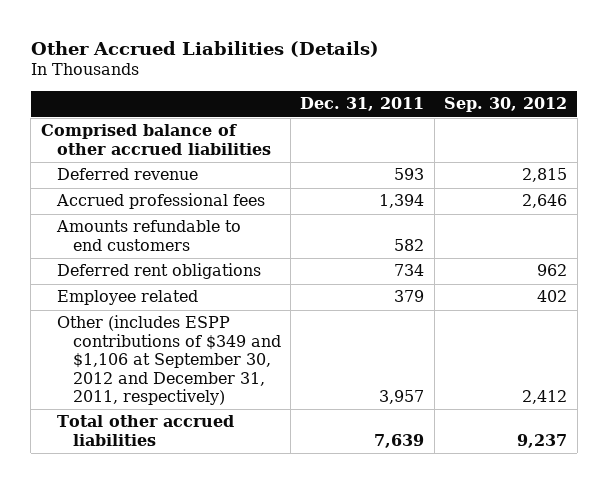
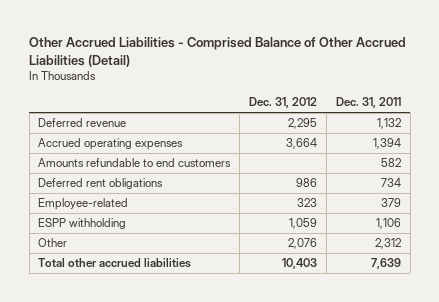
[30,40,379,57] Other Accrued Liabilities (Details) -> [29,37,407,67] Other Accrued Liabilities - Comprised Balance of Other Accrued Liabilities (Detail)
[444,97,568,113] Sep. 30, 2012 -> none
none -> [249,97,318,109] Dec. 31, 2012
[40,124,271,155] Comprised balance of other accrued liabilities -> none
[394,168,425,181] 593 -> [376,118,401,130] 1,132
[55,193,265,210] Accrued professional fees -> [38,138,184,151] Accrued operating expenses
[56,315,281,406] Other (includes ESPP contributions of $349 and $1,106 at September 30, 2012 and December 31, 2011, respectively) -> none
[56,290,198,306] Employee related -> [38,198,129,211] Employee-related
none -> [38,218,127,230] ESPP withholding
none -> [38,238,68,248] Other

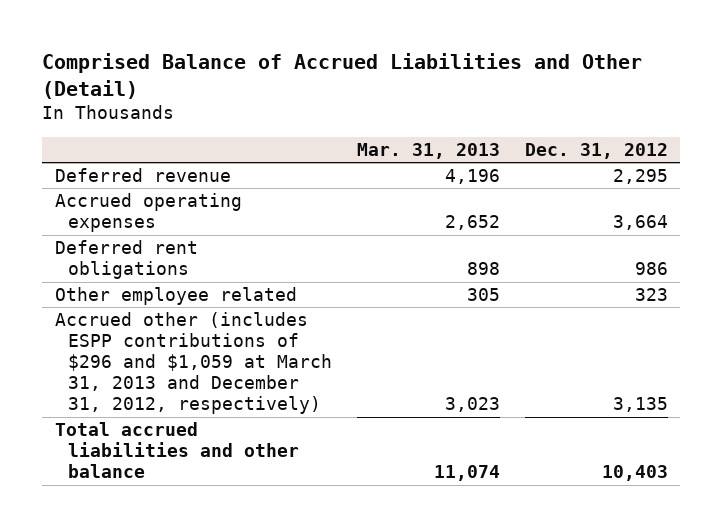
[29,37,407,67] Other Accrued Liabilities - Comprised Balance of Other Accrued Liabilities (Detail) -> [42,53,643,99] Comprised Balance of Accrued Liabilities and Other (Detail)
[335,97,401,109] Dec. 31, 2011 -> none
none -> [356,142,500,159] Mar. 31, 2013
[38,158,232,168] Amounts refundable to end customers -> none
[38,218,127,230] ESPP withholding -> none
[38,238,68,248] Other -> none
[38,198,129,211] Employee-related -> [54,287,297,306] Other employee related
none -> [54,312,332,415] Accrued other (includes ESPP contributions of $296 and $1,059 at March 31, 2013 and December 31, 2012, respectively)
[38,258,192,269] Total other accrued liabilities -> [54,422,299,479] Total accrued liabilities and other balance

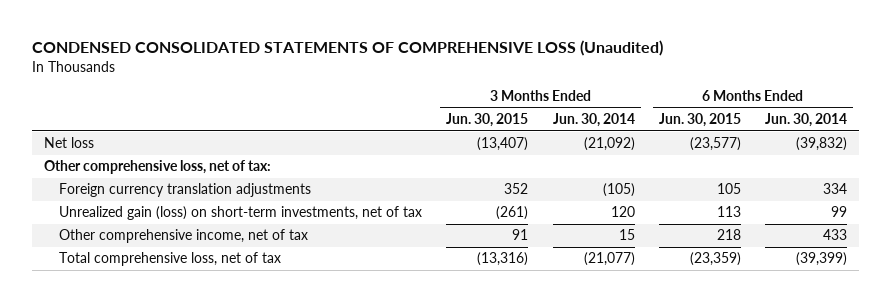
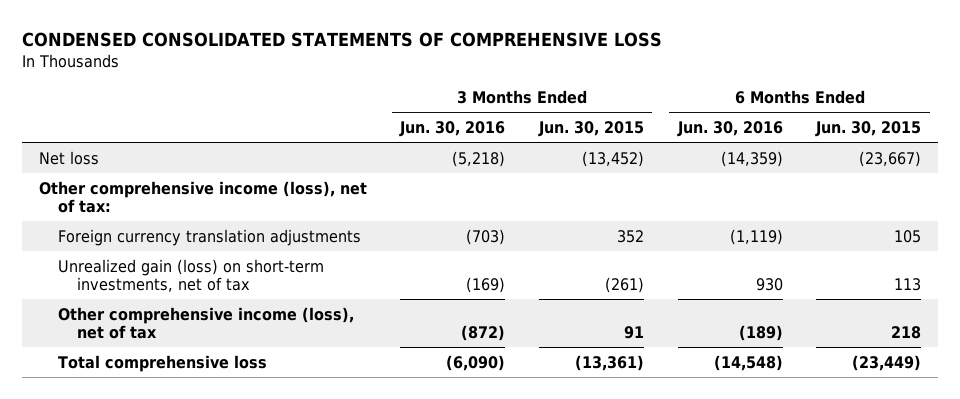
[32,40,664,57] CONDENSED CONSOLIDATED STATEMENTS OF COMPREHENSIVE LOSS (Unaudited) -> [21,31,662,47] CONDENSED CONSOLIDATED STATEMENTS OF COMPREHENSIVE LOSS
[552,113,635,128] Jun. 30, 2014 -> none
[764,113,847,128] Jun. 30, 2014 -> none
none -> [399,121,506,138] Jun. 30, 2016
none -> [676,121,783,138] Jun. 30, 2016
[477,137,529,152] (13,407) -> [582,150,645,167] (13,452)
[689,137,741,152] (23,577) -> [859,150,922,167] (23,667)
[44,160,272,175] Other comprehensive loss, net of tax: -> [38,180,367,213] Other comprehensive income (loss), net of tax:
[59,229,309,244] Other comprehensive income, net of tax -> [57,306,354,339] Other comprehensive income (loss), net of tax
[59,252,282,267] Total comprehensive loss, net of tax -> [57,354,267,372] Total comprehensive loss
[477,252,529,267] (13,316) -> [575,354,645,371] (13,361)
[689,252,741,267] (23,359) -> [852,354,922,371] (23,449)

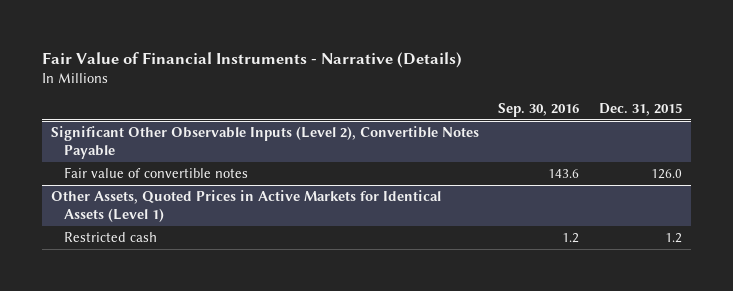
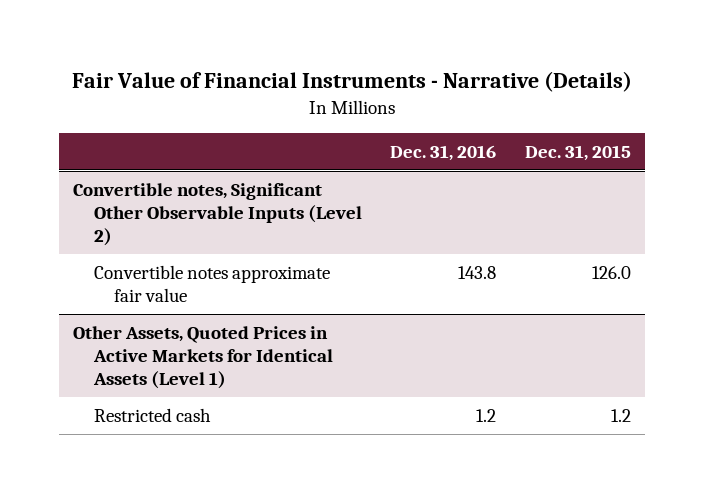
[498,103,580,118] Sep. 30, 2016 -> none
none -> [390,144,497,161] Dec. 31, 2016
[51,125,480,159] Significant Other Observable Inputs (Level 2), Convertible Notes Payable -> [73,182,362,246] Convertible notes, Significant Other Observable Inputs (Level 2)
[64,166,249,178] Fair value of convertible notes -> [93,264,330,302] Convertible notes approximate fair value

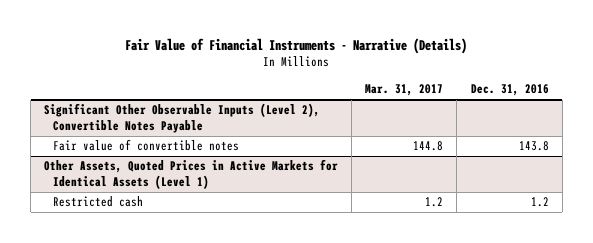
[524,144,631,161] Dec. 31, 2015 -> none
none -> [365,84,444,97] Mar. 31, 2017
[73,182,362,246] Convertible notes, Significant Other Observable Inputs (Level 2) -> [44,103,321,134] Significant Other Observable Inputs (Level 2), Convertible Notes Payable
[93,264,330,302] Convertible notes approximate fair value -> [53,139,240,152] Fair value of convertible notes

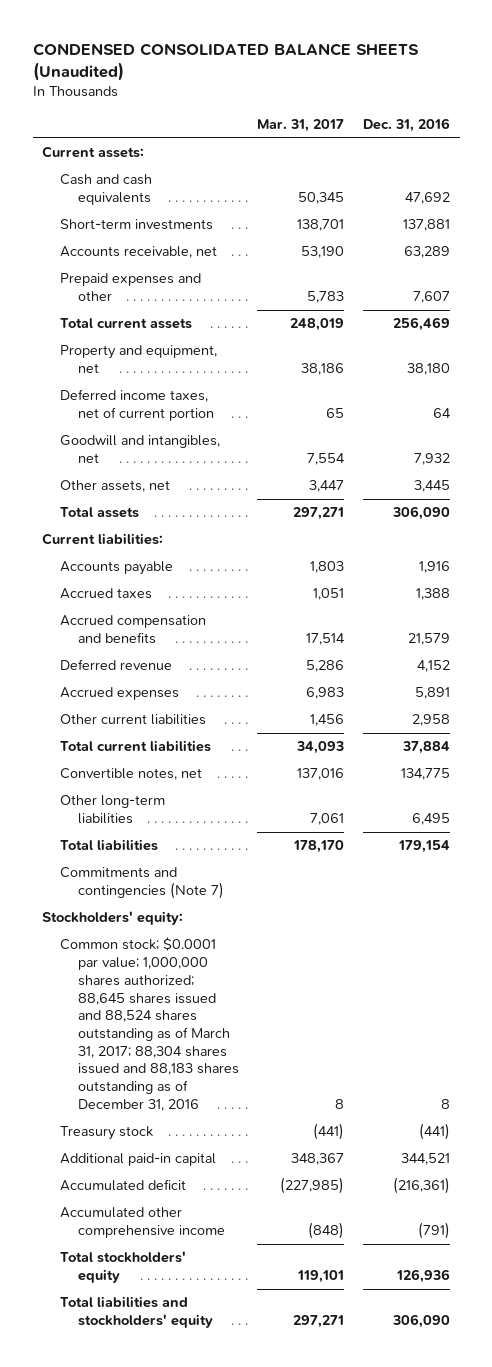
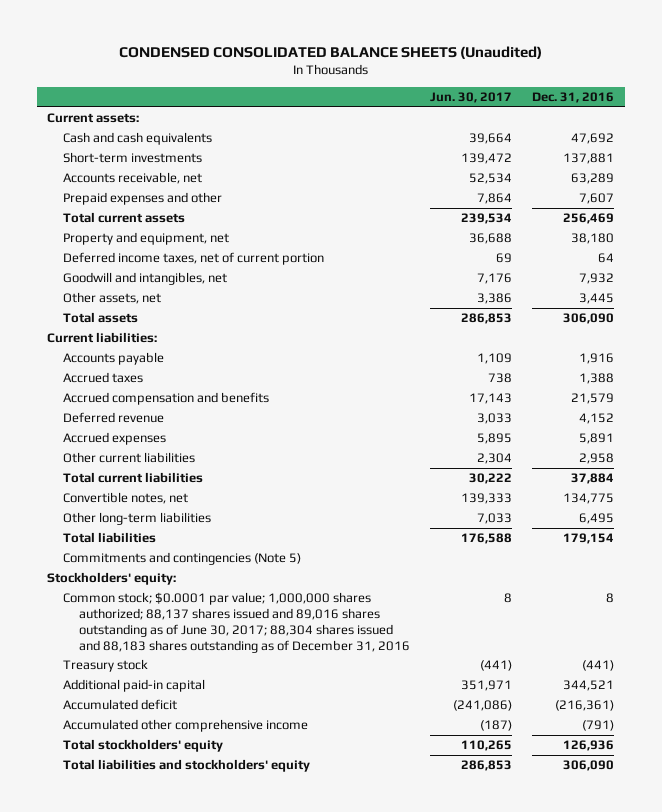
[257,118,345,132] Mar. 31, 2017 -> none
none -> [430,92,513,104] Jun. 30, 2017
[59,867,224,900] Commitments and contingencies (Note 7) -> [63,551,302,565] Commitments and contingencies (Note 5)
[59,937,239,1111] Common stock; $0.0001 par value; 1,000,000 shares authorized; 88,645 shares issued and 88,524 shares outstanding as of March 31, 2017; 88,304 shares issued and 88,183 shares outstanding as of December 31, 2016 -> [63,591,411,653] Common stock; $0.0001 par value; 1,000,000 shares authorized; 88,137 shares issued and 89,016 shares outstanding as of June 30, 2017; 88,304 shares issued and 88,183 shares outstanding as of December 31, 2016

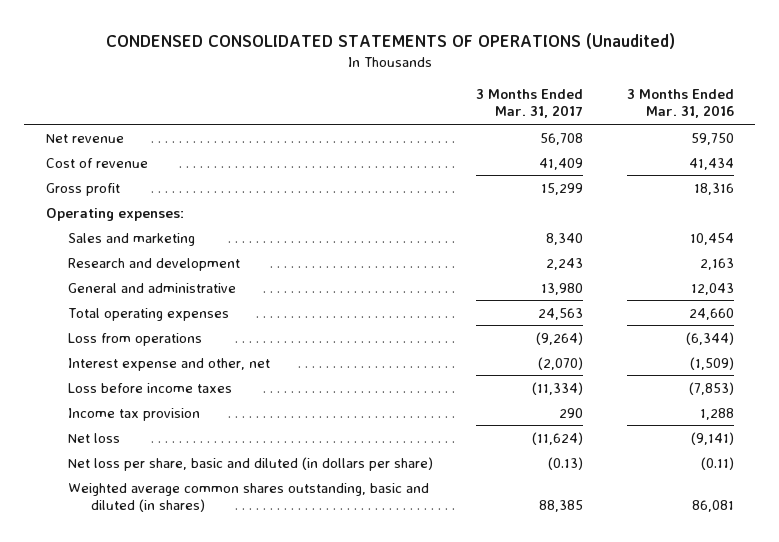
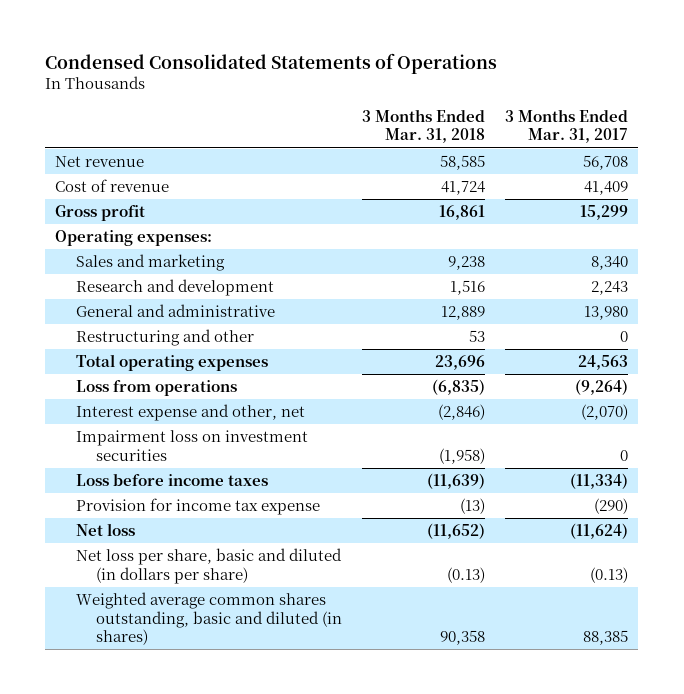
[105,32,675,49] CONDENSED CONSOLIDATED STATEMENTS OF OPERATIONS (Unaudited) -> [45,52,498,74] Condensed Consolidated Statements of Operations
[626,89,734,119] 3 Months Ended Mar. 31, 2016 -> none
none -> [362,108,486,144] 3 Months Ended Mar. 31, 2018
none -> [75,329,254,347] Restructuring and other
none -> [75,430,308,461] Impairment loss on investment securities
[68,407,201,421] Income tax provision -> [75,498,320,516] Provision for income tax expense
[559,407,584,418] 290 -> [594,498,629,515] (290)

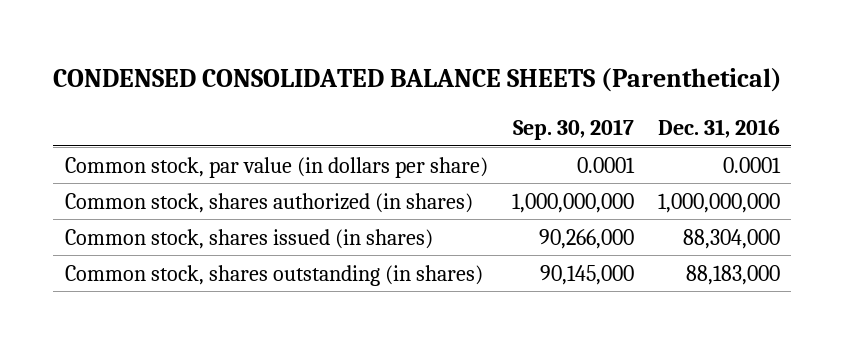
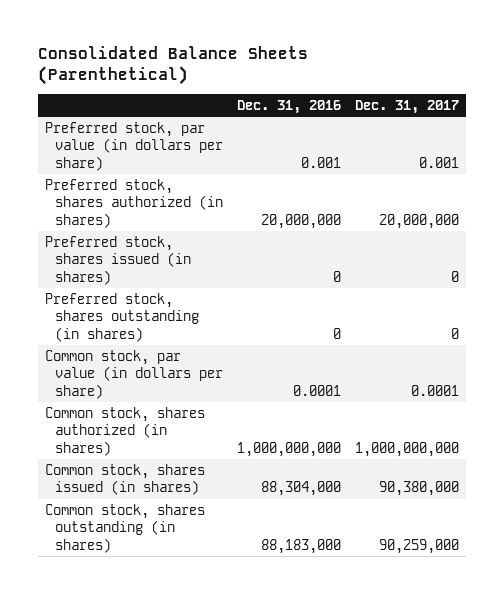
[53,68,783,93] CONDENSED CONSOLIDATED BALANCE SHEETS (Parenthetical) -> [37,46,308,86] Consolidated Balance Sheets (Parenthetical)
[512,118,634,140] Sep. 30, 2017 -> none
none -> [354,100,459,115] Dec. 31, 2017
none -> [44,121,224,171] Preferred stock, par value (in dollars per share)
none -> [44,178,224,228] Preferred stock, shares authorized (in shares)
none -> [44,235,192,285] Preferred stock, shares issued (in shares)
none -> [44,292,200,342] Preferred stock, shares outstanding (in shares)

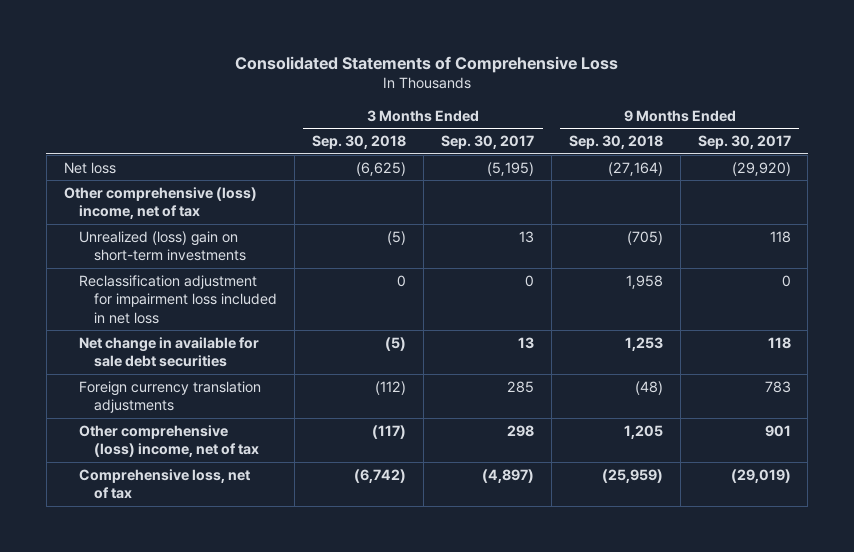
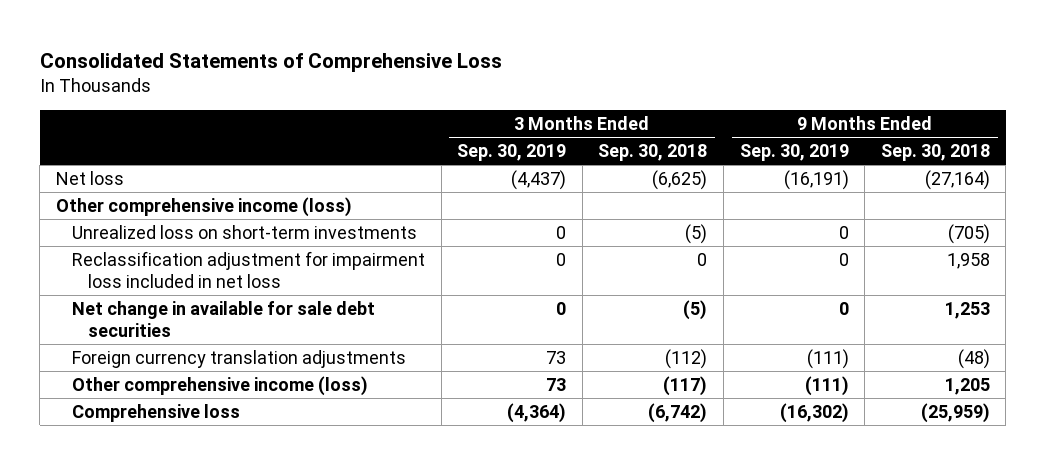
[440,135,534,150] Sep. 30, 2017 -> none
[697,135,791,150] Sep. 30, 2017 -> none
none -> [457,143,567,161] Sep. 30, 2019
none -> [739,143,849,161] Sep. 30, 2019
[63,186,257,220] Other comprehensive (loss) income, net of tax -> [55,196,352,217] Other comprehensive income (loss)
[79,230,247,262] Unrealized (loss) gain on short-term investments -> [72,224,418,239] Unrealized loss on short-term investments
[79,424,260,458] Other comprehensive (loss) income, net of tax -> [72,375,369,396] Other comprehensive income (loss)
[79,468,251,500] Comprehensive loss, net of tax -> [72,403,241,422] Comprehensive loss

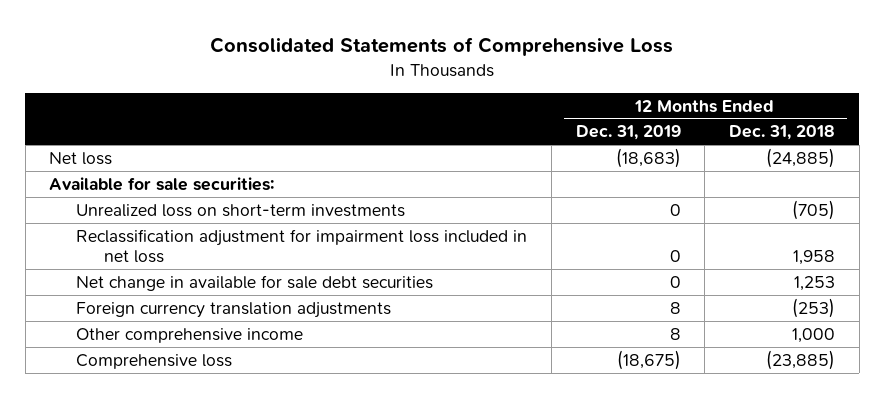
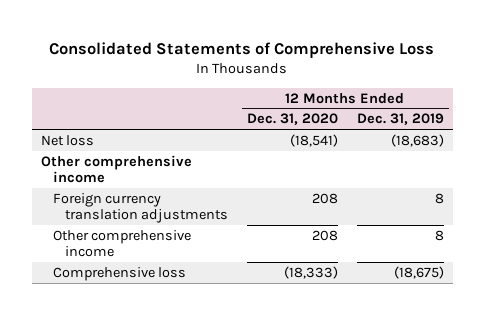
[728,125,835,141] Dec. 31, 2018 -> none
none -> [246,113,338,126] Dec. 31, 2020
[49,176,275,191] Available for sale securities: -> none
[76,203,406,217] Unrealized loss on short-term investments -> none
[76,228,528,263] Reclassification adjustment for impairment loss included in net loss -> none
[76,274,434,291] Net change in available for sale debt securities -> none
none -> [41,154,193,184] Other comprehensive income

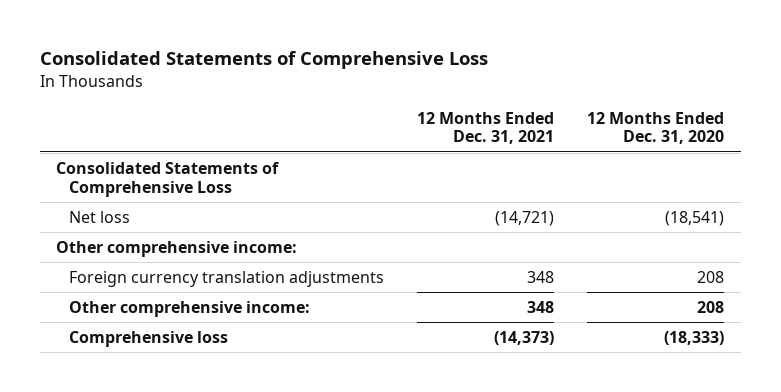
[356,113,444,126] Dec. 31, 2019 -> none
none -> [417,111,555,145] 12 Months Ended Dec. 31, 2021
none -> [56,161,280,197] Consolidated Statements of Comprehensive Loss
[41,154,193,184] Other comprehensive income -> [56,240,298,257] Other comprehensive income:
[52,229,191,258] Other comprehensive income -> [68,300,310,317] Other comprehensive income:

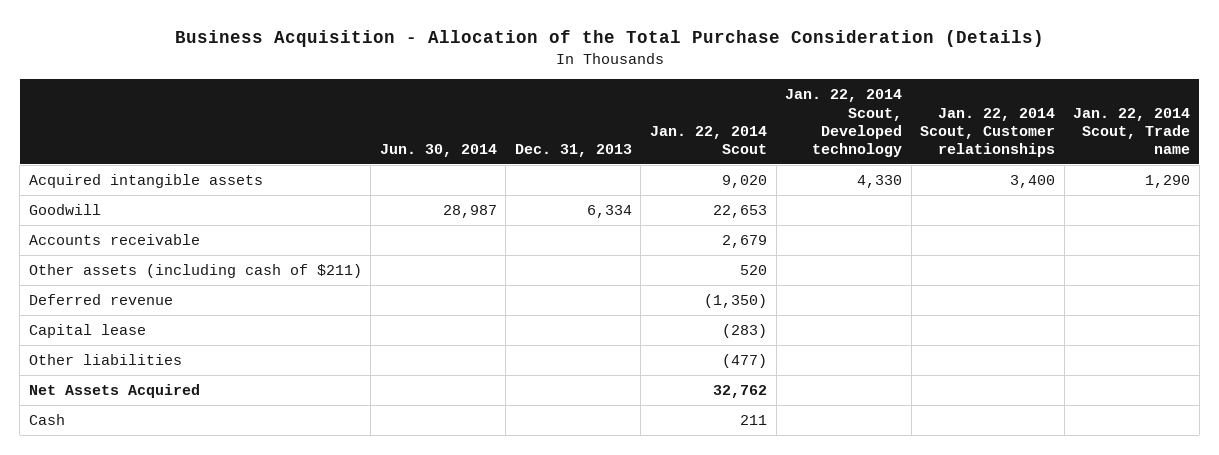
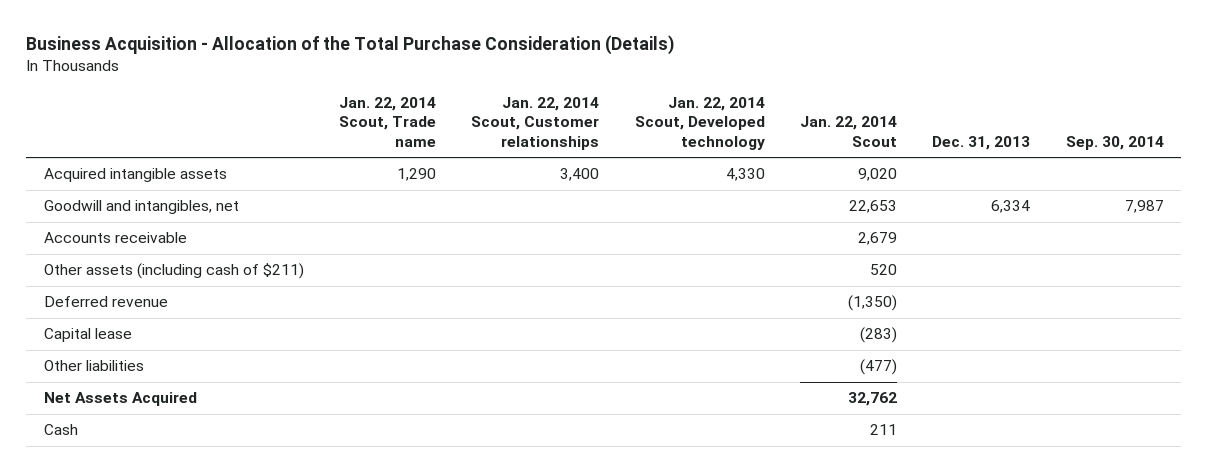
[379,143,497,157] Jun. 30, 2014 -> none
none -> [1065,136,1164,151] Sep. 30, 2014
[28,204,101,216] Goodwill -> [43,200,239,215] Goodwill and intangibles, net

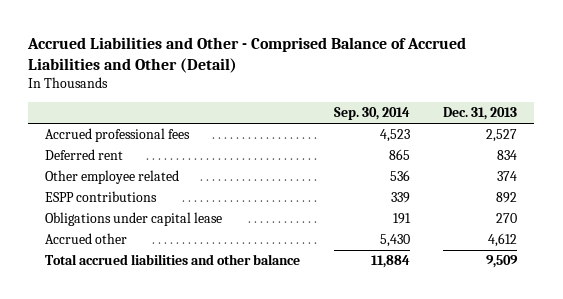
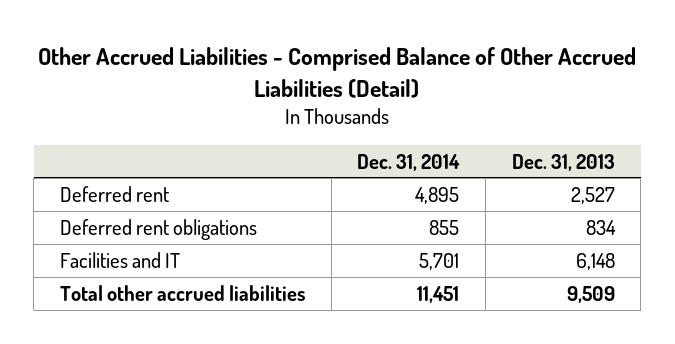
[27,37,467,74] Accrued Liabilities and Other - Comprised Balance of Accrued Liabilities and Other (Detail) -> [38,47,637,99] Other Accrued Liabilities - Comprised Balance of Other Accrued Liabilities (Detail)
[333,107,410,121] Sep. 30, 2014 -> none
none -> [357,153,461,171] Dec. 31, 2014
[45,170,180,185] Other employee related -> none
[45,191,158,203] ESPP contributions -> none
[45,212,223,227] Obligations under capital lease -> none
[45,233,128,245] Accrued other -> none
[45,128,191,143] Accrued professional fees -> [60,185,170,202] Deferred rent
[45,149,124,161] Deferred rent -> [60,218,258,240] Deferred rent obligations
none -> [60,251,181,268] Facilities and IT
[45,254,301,266] Total accrued liabilities and other balance -> [60,284,306,301] Total other accrued liabilities

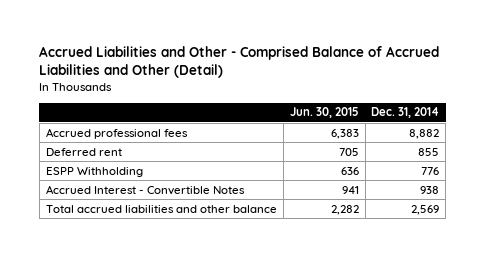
[38,47,637,99] Other Accrued Liabilities - Comprised Balance of Other Accrued Liabilities (Detail) -> [39,46,440,79] Accrued Liabilities and Other - Comprised Balance of Accrued Liabilities and Other (Detail)
[511,153,615,171] Dec. 31, 2013 -> none
none -> [289,107,359,119] Jun. 30, 2015
[60,218,258,240] Deferred rent obligations -> none
[60,251,181,268] Facilities and IT -> none
none -> [45,127,188,139] Accrued professional fees
[415,186,460,204] 4,895 -> [418,147,440,156] 855
none -> [45,166,143,177] ESPP Withholding
none -> [45,184,245,195] Accrued Interest - Convertible Notes
[60,284,306,301] Total other accrued liabilities -> [45,204,277,213] Total accrued liabilities and other balance
[417,285,460,303] 11,451 -> [411,204,440,215] 2,569

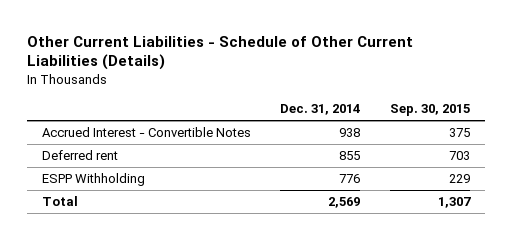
[39,46,440,79] Accrued Liabilities and Other - Comprised Balance of Accrued Liabilities and Other (Detail) -> [26,35,413,71] Other Current Liabilities - Schedule of Other Current Liabilities (Details)
[289,107,359,119] Jun. 30, 2015 -> none
none -> [390,103,471,116] Sep. 30, 2015
[45,127,188,139] Accrued professional fees -> none
[45,184,245,195] Accrued Interest - Convertible Notes -> [41,127,251,138] Accrued Interest - Convertible Notes
[45,204,277,213] Total accrued liabilities and other balance -> [41,196,78,207] Total

